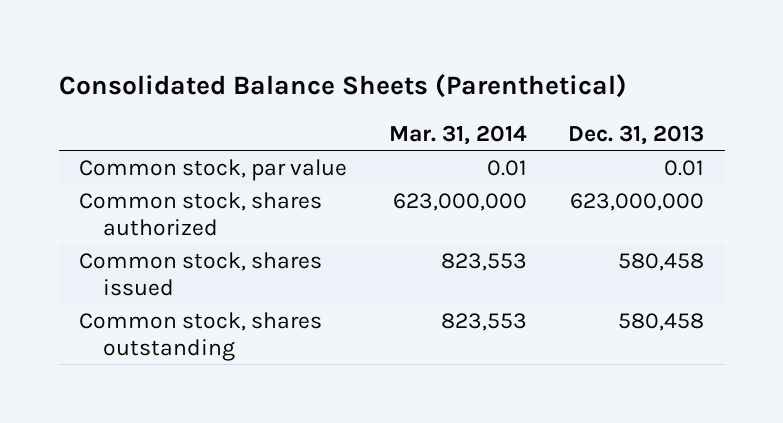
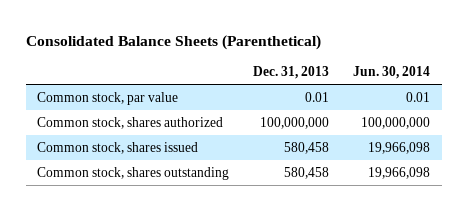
[388,124,527,145] Mar. 31, 2014 -> none
none -> [352,66,430,80] Jun. 30, 2014
[570,192,705,211] 623,000,000 -> [260,116,330,129] 100,000,000

